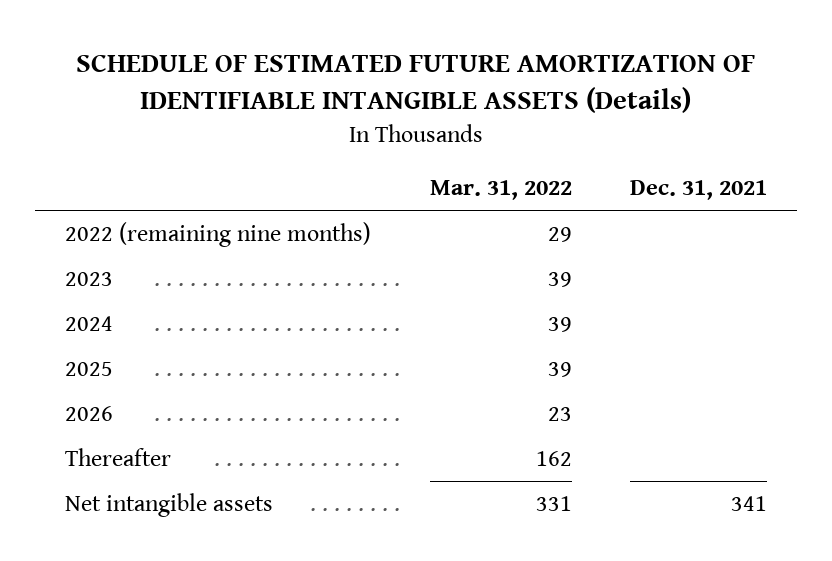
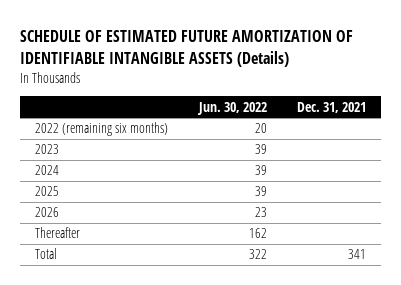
[429,180,572,201] Mar. 31, 2022 -> none
none -> [196,101,267,115] Jun. 30, 2022
[64,221,371,247] 2022 (remaining nine months) -> [35,122,169,137] 2022 (remaining six months)
[64,492,273,517] Net intangible assets -> [35,248,58,260] Total

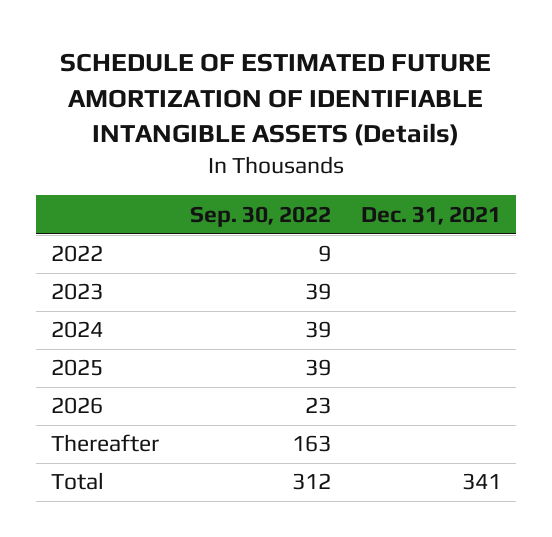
[196,101,267,115] Jun. 30, 2022 -> none
none -> [189,205,331,227] Sep. 30, 2022
[35,122,169,137] 2022 (remaining six months) -> [51,245,104,263] 2022

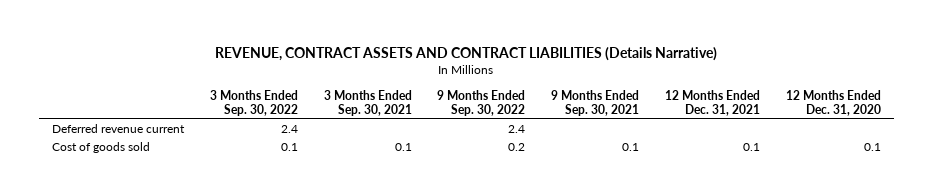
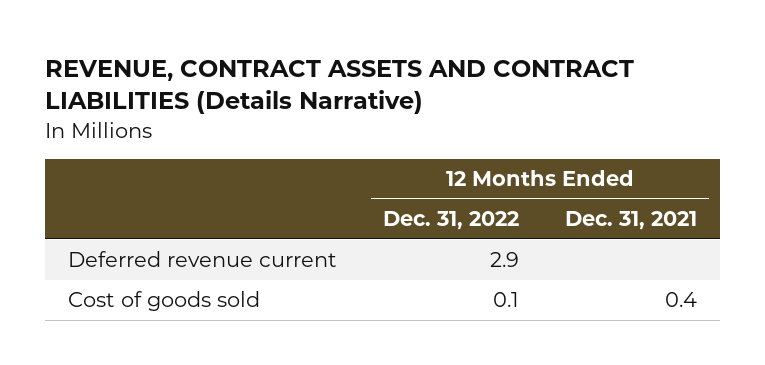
[209,89,298,117] 3 Months Ended Sep. 30, 2022 -> none
[323,89,412,117] 3 Months Ended Sep. 30, 2021 -> none
[437,89,526,117] 9 Months Ended Sep. 30, 2022 -> none
[551,89,640,117] 9 Months Ended Sep. 30, 2021 -> none
[785,89,881,117] 12 Months Ended Dec. 31, 2020 -> none
none -> [382,211,519,231] Dec. 31, 2022
[742,143,760,152] 0.1 -> [664,292,697,308] 0.4

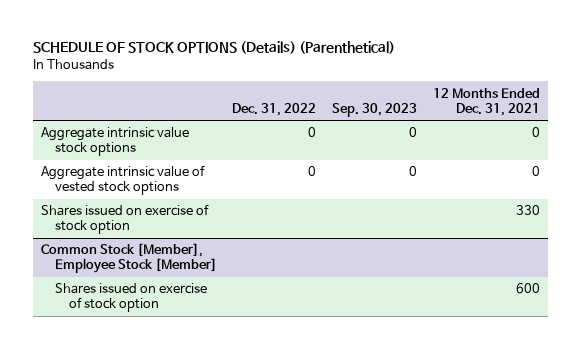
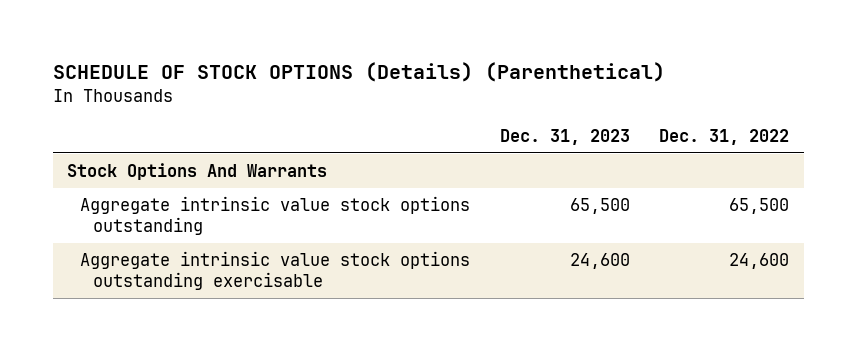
[332,102,418,117] Sep. 30, 2023 -> none
[432,87,540,116] 12 Months Ended Dec. 31, 2021 -> none
none -> [499,129,630,146] Dec. 31, 2023
[40,204,209,235] Shares issued on exercise of stock option -> none
[40,243,217,274] Common Stock [Member], Employee Stock [Member] -> none
[54,283,207,313] Shares issued on exercise of stock option -> none
none -> [67,163,328,181] Stock Options And Warrants
[40,127,189,157] Aggregate intrinsic value stock options -> [80,196,471,235] Aggregate intrinsic value stock options outstanding
[308,127,317,138] 0 -> [729,198,790,215] 65,500
[40,165,205,196] Aggregate intrinsic value of vested stock options -> [80,251,471,290] Aggregate intrinsic value stock options outstanding exercisable
[308,166,317,177] 0 -> [729,253,790,270] 24,600

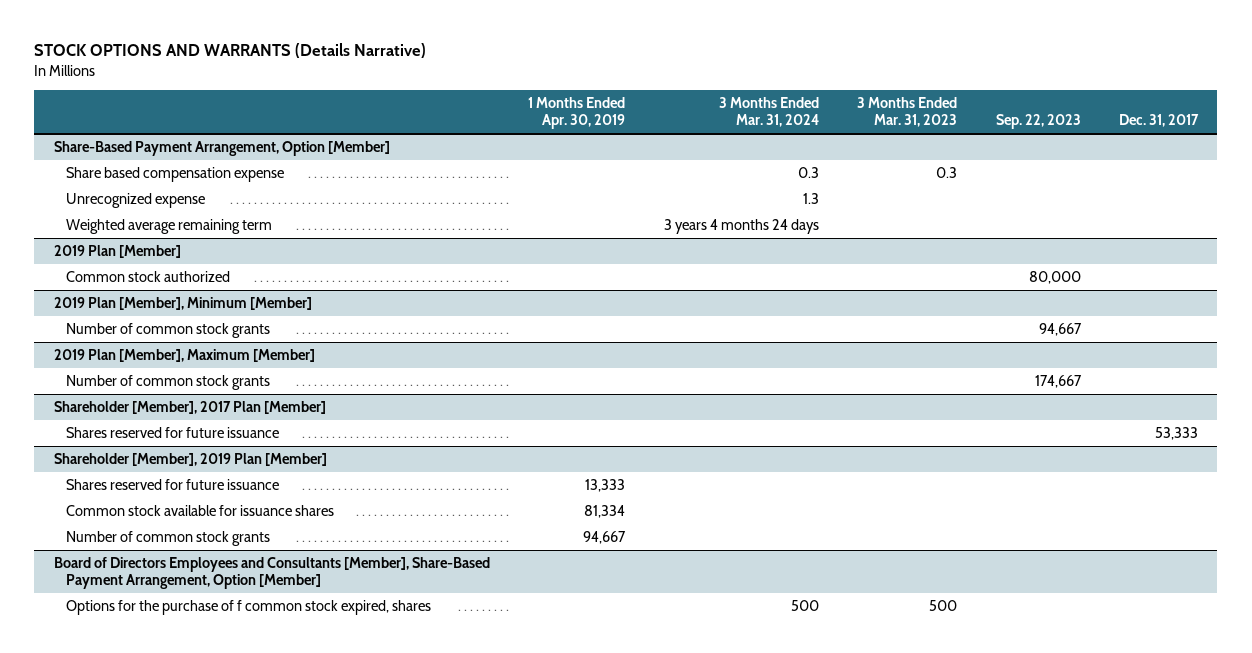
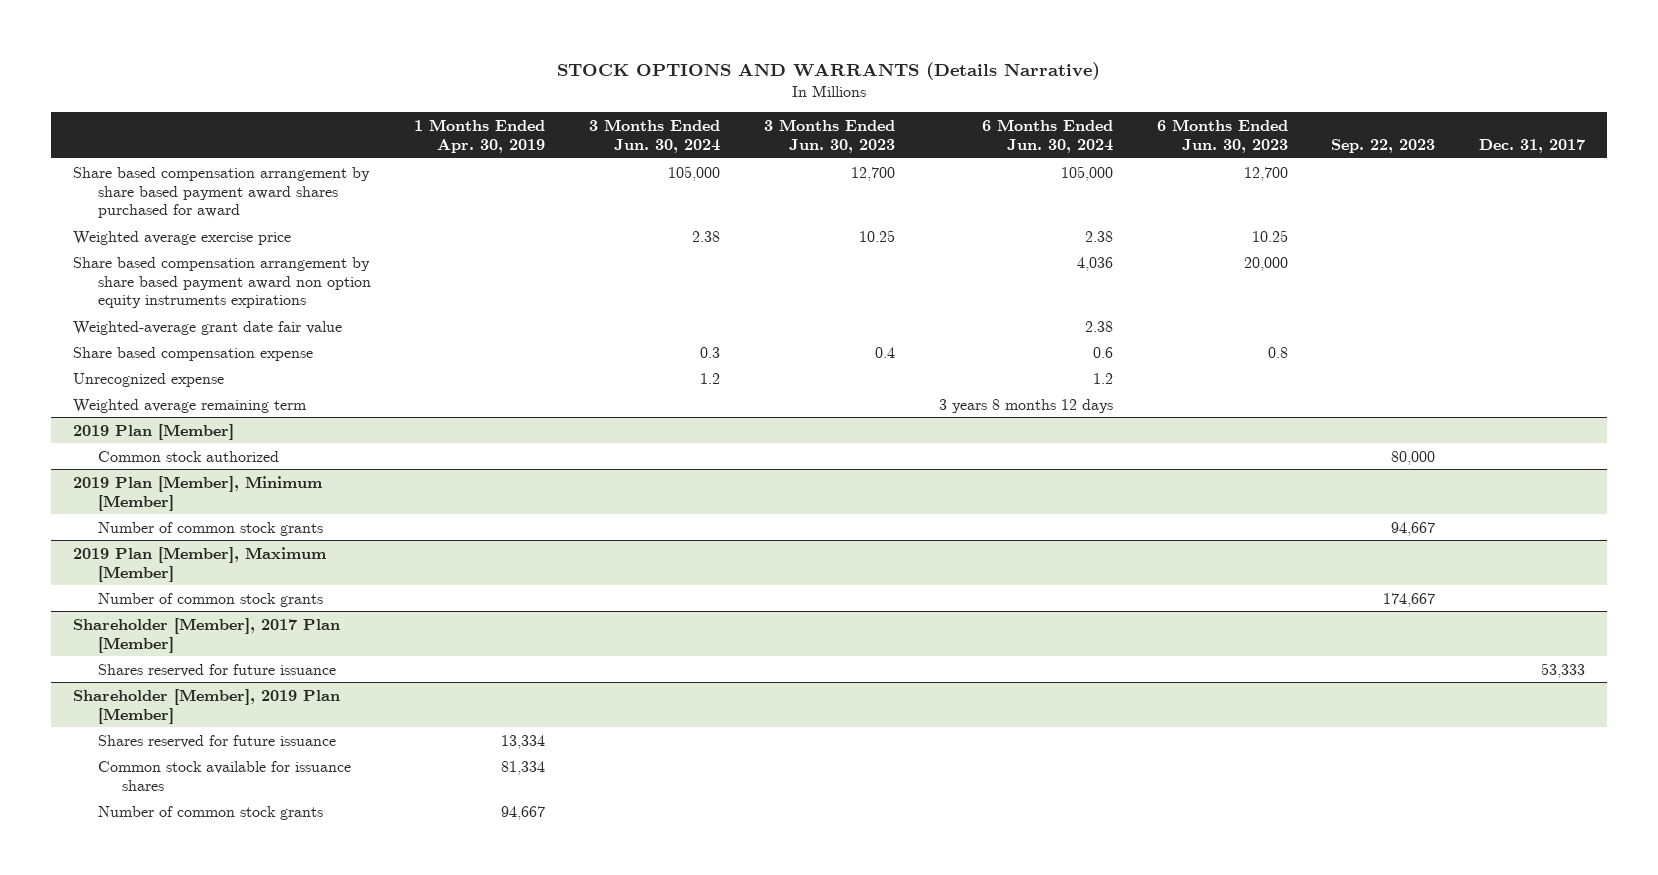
[718,96,819,128] 3 Months Ended Mar. 31, 2024 -> none
[857,96,958,128] 3 Months Ended Mar. 31, 2023 -> none
none -> [589,119,721,153] 3 Months Ended Jun. 30, 2024
none -> [763,119,895,153] 3 Months Ended Jun. 30, 2023
none -> [981,119,1113,153] 6 Months Ended Jun. 30, 2024
none -> [1156,119,1288,153] 6 Months Ended Jun. 30, 2023
[53,140,390,156] Share-Based Payment Arrangement, Option [Member] -> none
[65,166,284,182] Share based compensation expense -> none
[65,192,205,208] Unrecognized expense -> none
[65,218,272,234] Weighted average remaining term -> none
none -> [73,166,371,219] Share based compensation arrangement by share based payment award shares purchased for award
none -> [73,230,292,245] Weighted average exercise price
none -> [73,256,371,309] Share based compensation arrangement by share based payment award non option equity instruments expirations
none -> [73,320,343,335] Weighted-average grant date fair value
none -> [73,346,314,361] Share based compensation expense
none -> [73,372,225,387] Unrecognized expense
none -> [73,398,308,413] Weighted average remaining term
[585,478,626,492] 13,333 -> [501,734,546,749] 13,334
[53,556,490,590] Board of Directors Employees and Consultants [Member], Share-Based Payment Arrangement, Option [Member] -> none
[65,599,431,615] Options for the purchase of f common stock expired, shares -> none

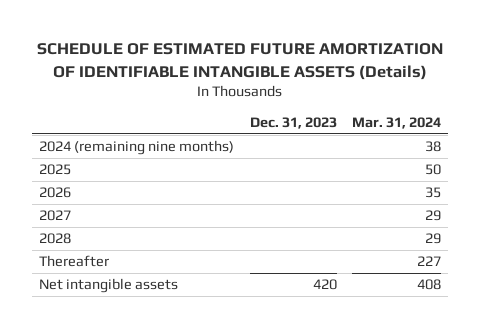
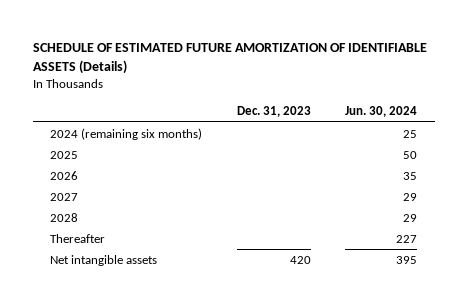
[37,43,444,80] SCHEDULE OF ESTIMATED FUTURE AMORTIZATION OF IDENTIFIABLE INTANGIBLE ASSETS (Details) -> [32,43,427,75] SCHEDULE OF ESTIMATED FUTURE AMORTIZATION OF IDENTIFIABLE ASSETS (Details)
[351,117,441,130] Mar. 31, 2024 -> none
none -> [345,105,418,117] Jun. 30, 2024
[39,140,235,156] 2024 (remaining nine months) -> [50,127,203,140] 2024 (remaining six months)

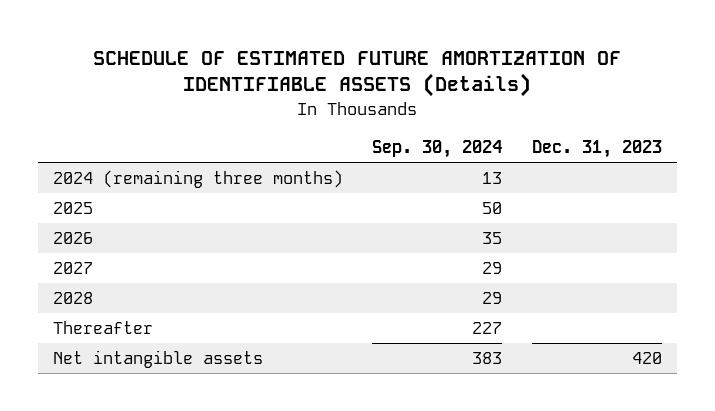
[345,105,418,117] Jun. 30, 2024 -> none
none -> [372,140,503,159] Sep. 30, 2024
[50,127,203,140] 2024 (remaining six months) -> [52,170,343,189] 2024 (remaining three months)

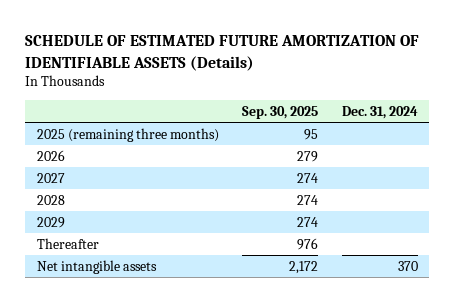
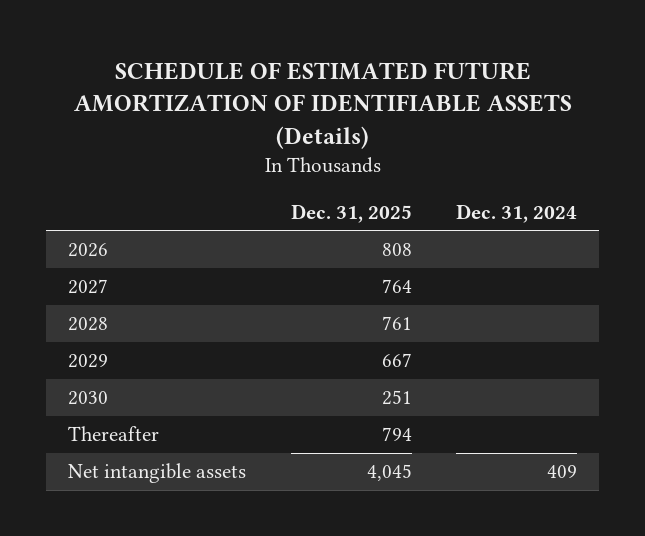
[242,105,319,119] Sep. 30, 2025 -> none
none -> [290,203,412,223] Dec. 31, 2025
[36,127,219,142] 2025 (remaining three months) -> none
none -> [68,391,109,406] 2030
[397,260,418,271] 370 -> [546,465,577,479] 409

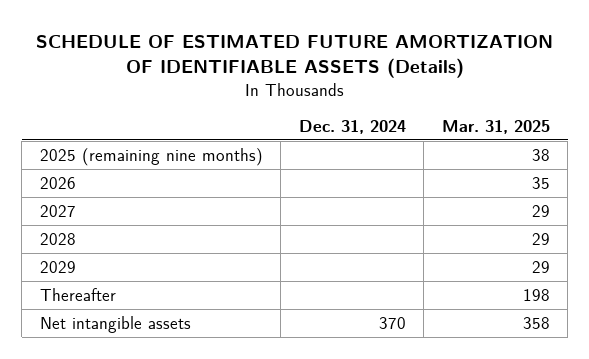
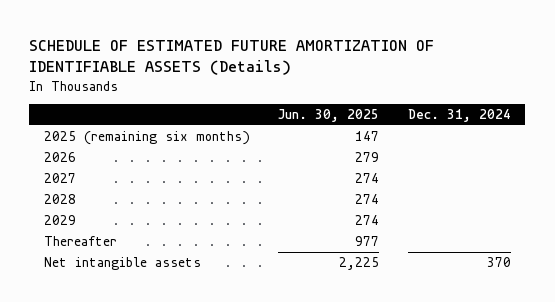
[441,119,550,134] Mar. 31, 2025 -> none
none -> [278,109,380,123] Jun. 30, 2025
[39,147,263,166] 2025 (remaining nine months) -> [43,131,250,146] 2025 (remaining six months)

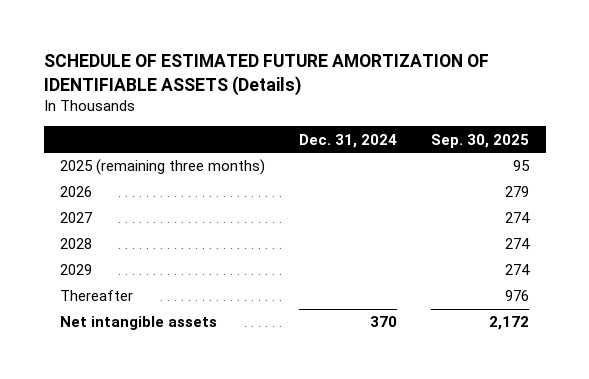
[278,109,380,123] Jun. 30, 2025 -> none
none -> [430,133,529,148] Sep. 30, 2025
[43,131,250,146] 2025 (remaining six months) -> [60,159,266,176] 2025 (remaining three months)

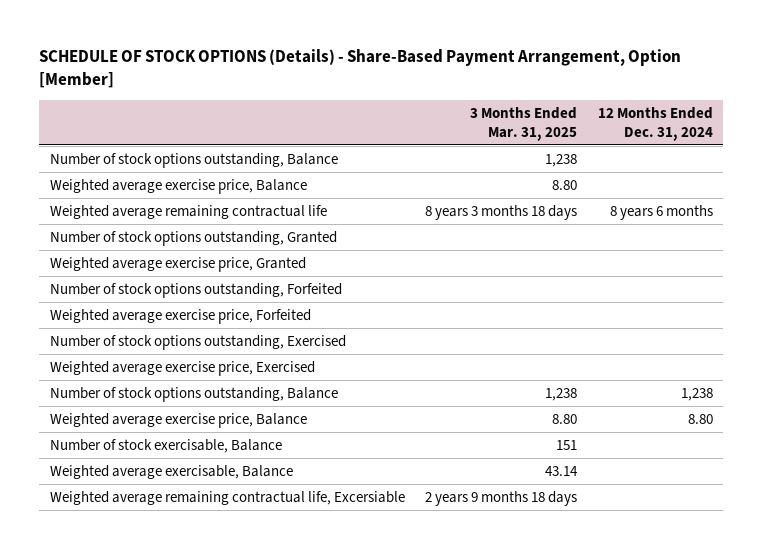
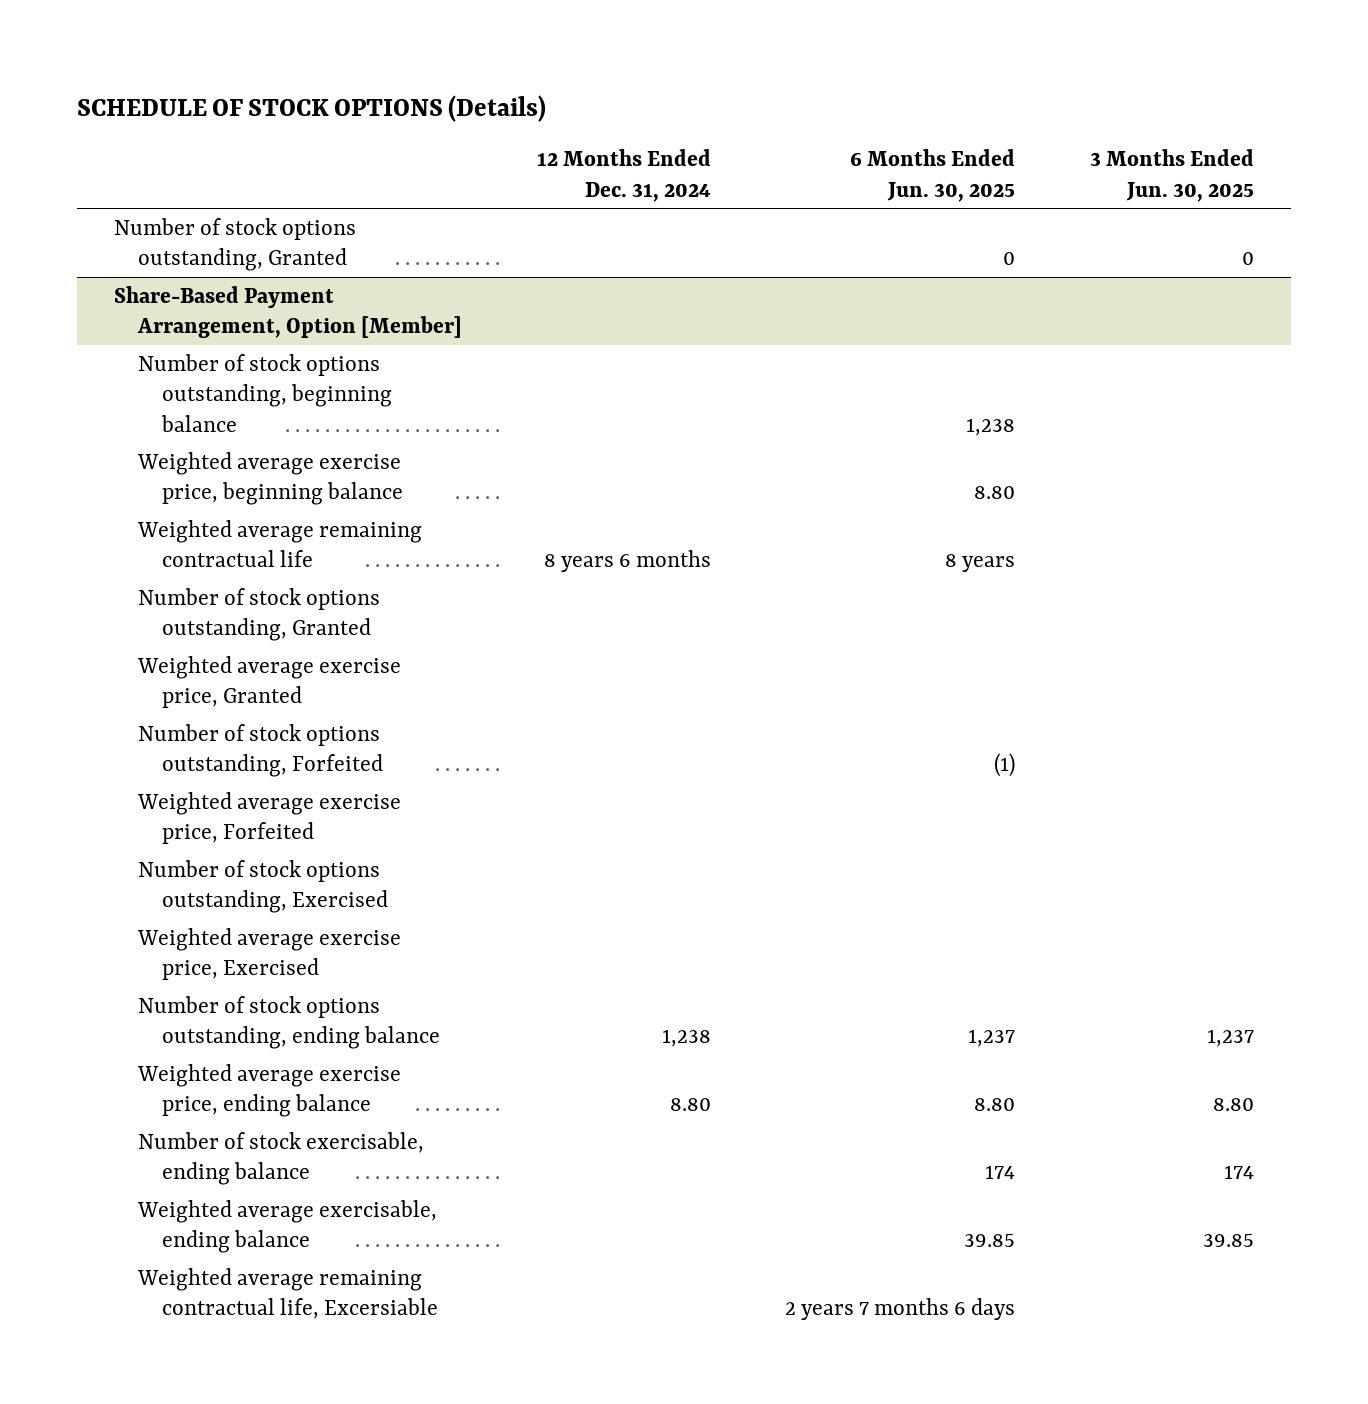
[39,49,682,89] SCHEDULE OF STOCK OPTIONS (Details) - Share-Based Payment Arrangement, Option [Member] -> [77,94,547,122] SCHEDULE OF STOCK OPTIONS (Details)
[470,106,578,142] 3 Months Ended Mar. 31, 2025 -> none
none -> [850,149,1016,202] 6 Months Ended Jun. 30, 2025
none -> [1089,149,1254,202] 3 Months Ended Jun. 30, 2025
[49,152,338,168] Number of stock options outstanding, Balance -> none
[49,178,307,194] Weighted average exercise price, Balance -> none
[49,204,327,219] Weighted average remaining contractual life -> none
[49,256,306,272] Weighted average exercise price, Granted -> none
[49,282,342,298] Number of stock options outstanding, Forfeited -> none
[49,308,311,324] Weighted average exercise price, Forfeited -> none
[49,334,346,350] Number of stock options outstanding, Exercised -> none
[49,360,315,376] Weighted average exercise price, Exercised -> none
[49,386,338,402] Number of stock options outstanding, Balance -> none
[49,412,307,428] Weighted average exercise price, Balance -> none
[49,438,282,453] Number of stock exercisable, Balance -> none
[49,464,293,479] Weighted average exercisable, Balance -> none
[49,490,405,505] Weighted average remaining contractual life, Excersiable -> none
none -> [114,285,463,339] Share-Based Payment Arrangement, Option [Member]
none -> [138,353,393,432] Number of stock options outstanding, beginning balance
none -> [137,451,404,506] Weighted average exercise price, beginning balance
none -> [137,519,423,568] Weighted average remaining contractual life
none -> [138,587,381,642] Number of stock options outstanding, Granted
none -> [137,655,402,709] Weighted average exercise price, Granted
none -> [138,723,384,778] Number of stock options outstanding, Forfeited
none -> [137,791,402,845] Weighted average exercise price, Forfeited
none -> [138,859,389,914] Number of stock options outstanding, Exercised
none -> [137,927,402,981] Weighted average exercise price, Exercised
none -> [138,995,441,1050] Number of stock options outstanding, ending balance
none -> [137,1063,402,1118] Weighted average exercise price, ending balance
none -> [138,1131,425,1186] Number of stock exercisable, ending balance
none -> [137,1199,438,1254] Weighted average exercisable, ending balance
none -> [137,1267,439,1320] Weighted average remaining contractual life, Excersiable

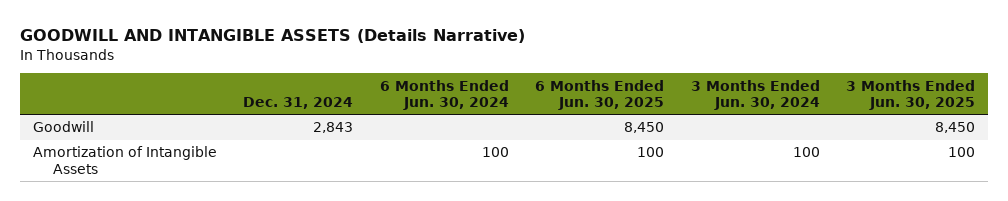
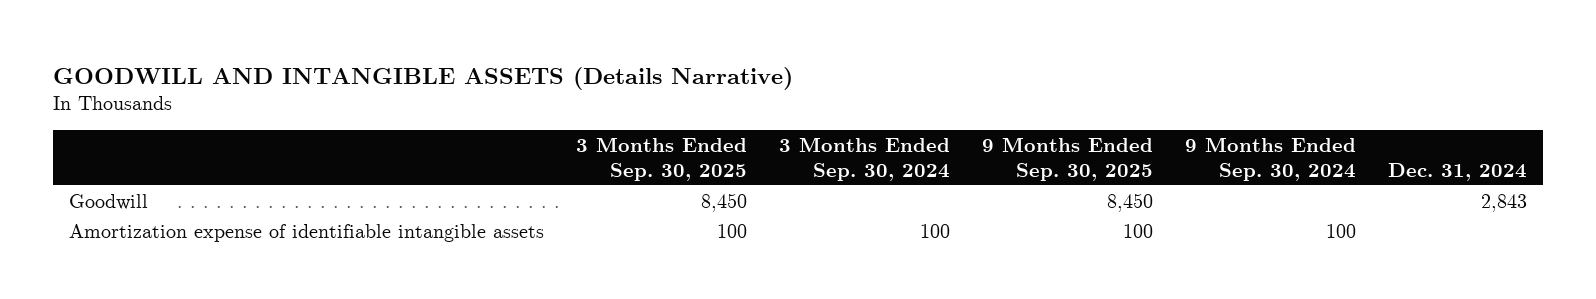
[379,79,509,111] 6 Months Ended Jun. 30, 2024 -> none
[535,79,665,111] 6 Months Ended Jun. 30, 2025 -> none
[690,79,820,111] 3 Months Ended Jun. 30, 2024 -> none
[845,79,975,111] 3 Months Ended Jun. 30, 2025 -> none
none -> [575,136,747,181] 3 Months Ended Sep. 30, 2025
none -> [778,136,950,181] 3 Months Ended Sep. 30, 2024
none -> [981,136,1153,181] 9 Months Ended Sep. 30, 2025
none -> [1184,136,1356,181] 9 Months Ended Sep. 30, 2024
[33,146,218,174] Amortization of Intangible Assets -> [68,223,544,242] Amortization expense of identifiable intangible assets

